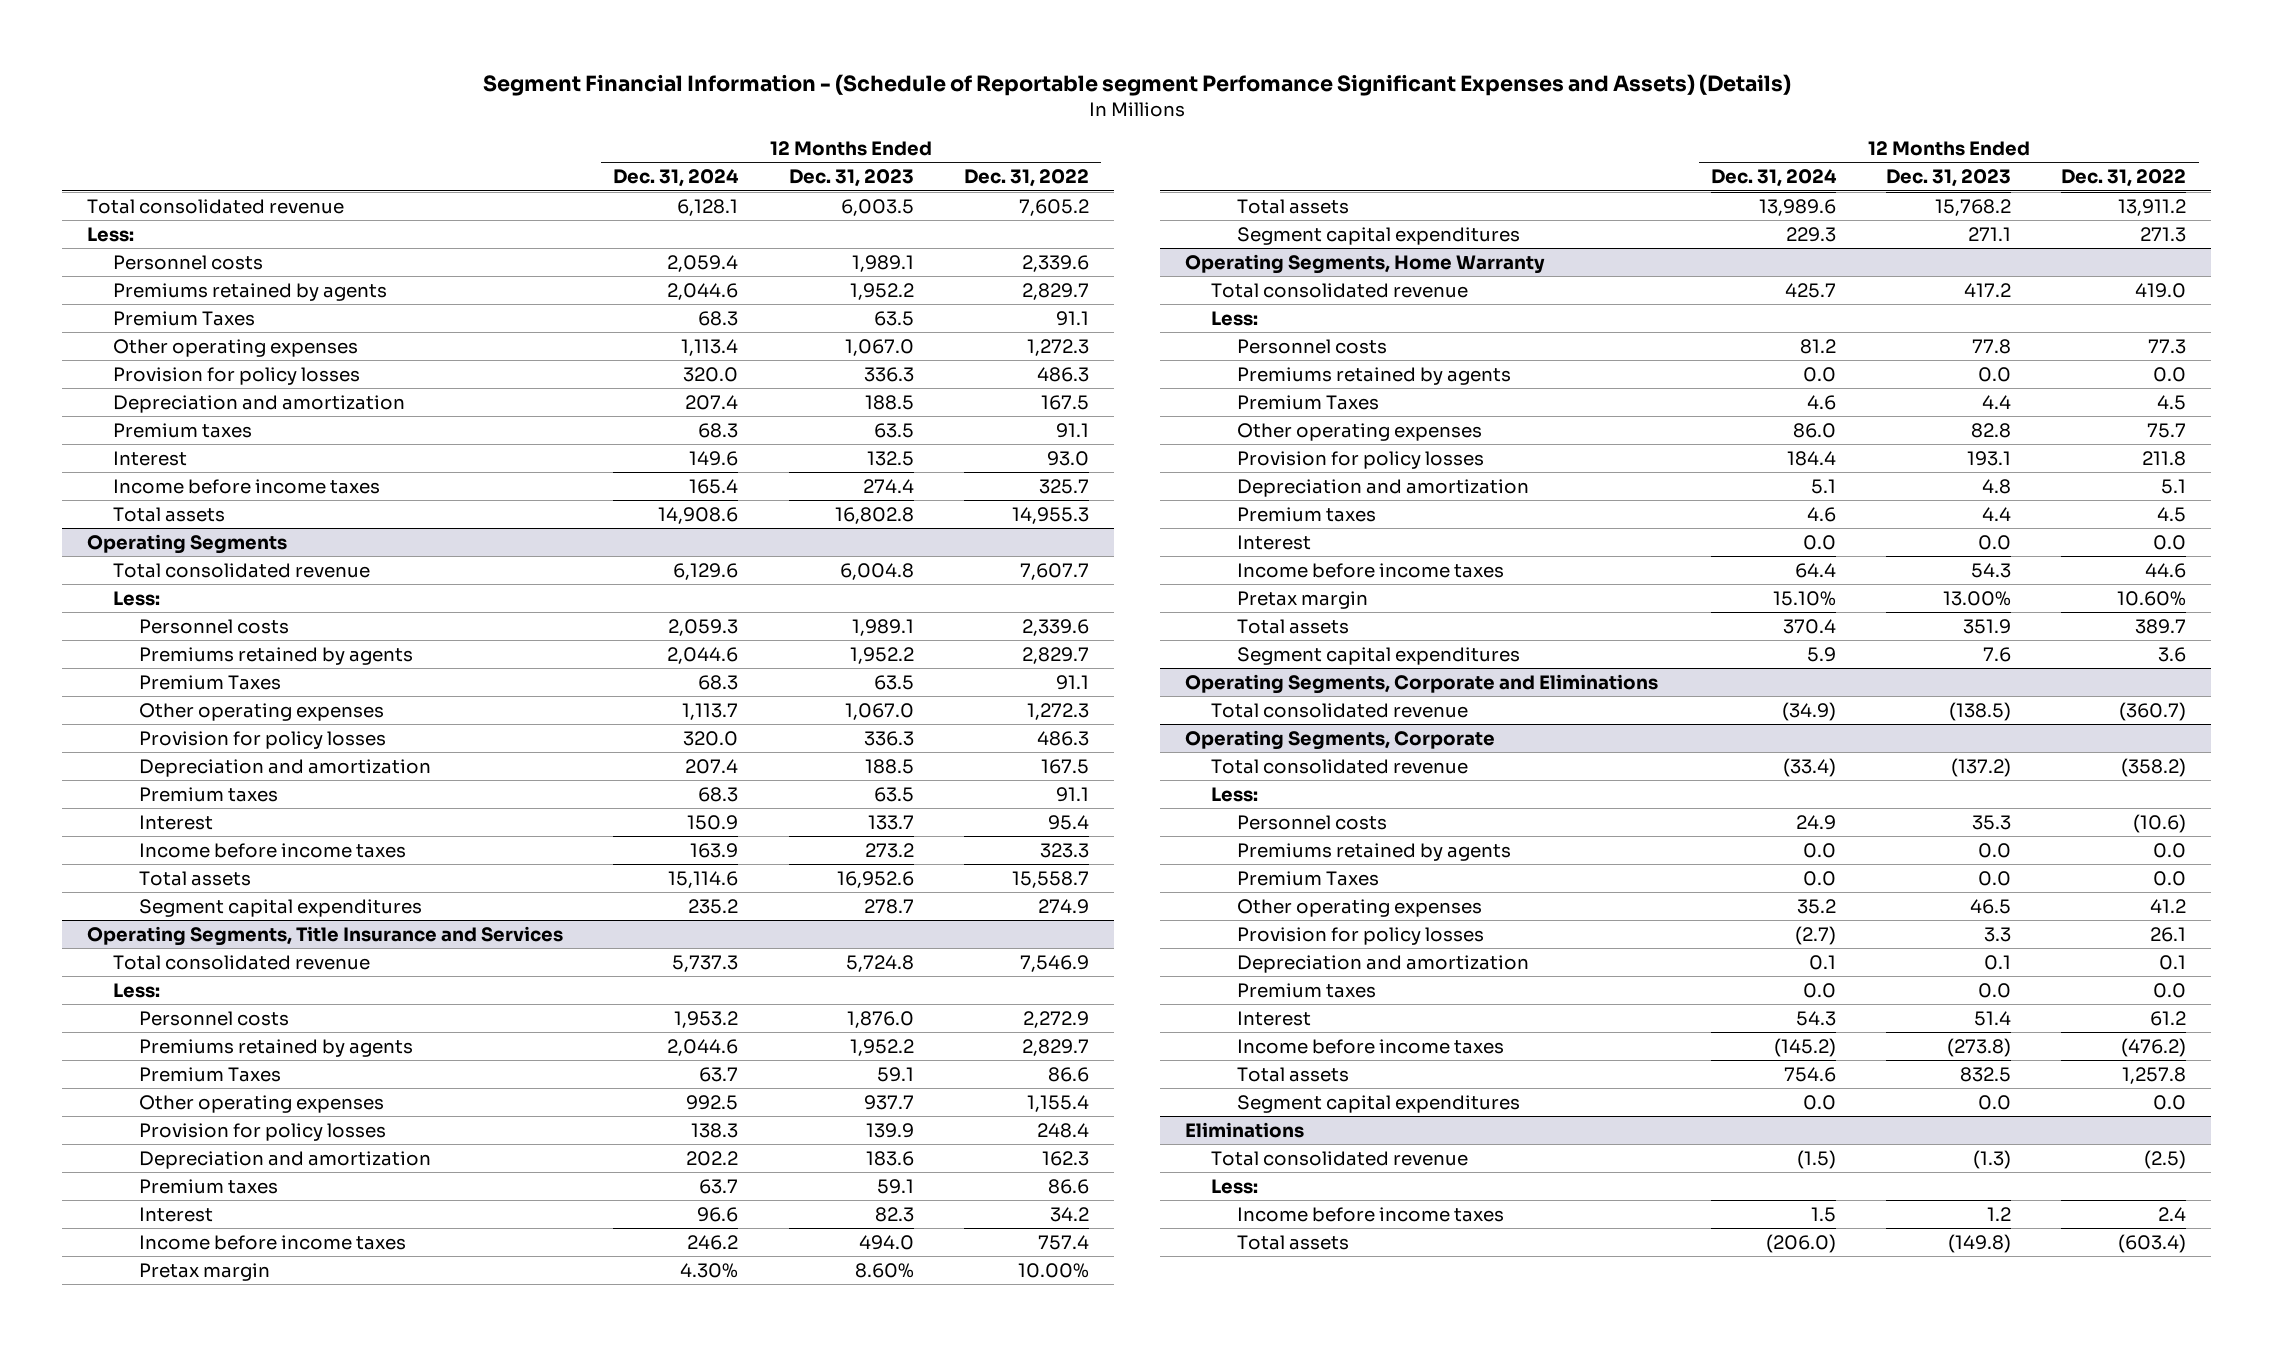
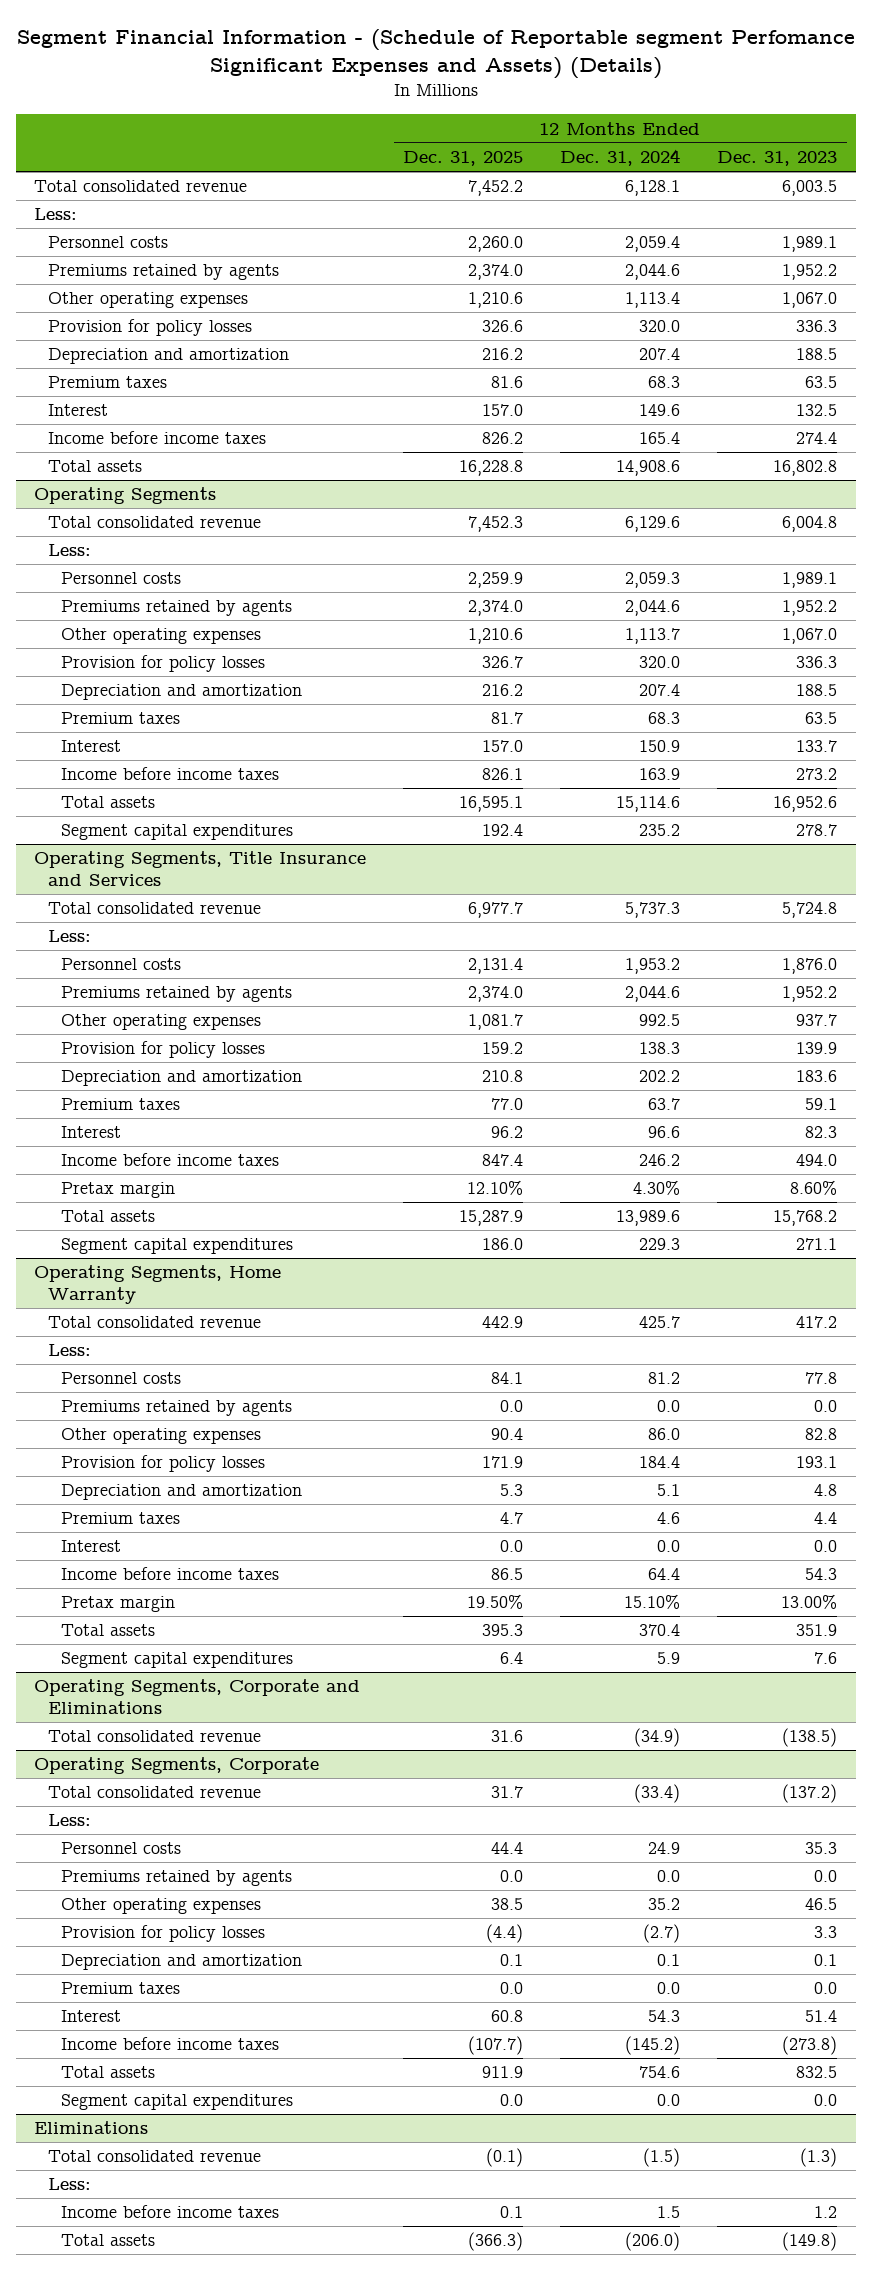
[963,169,1089,188] Dec. 31, 2022 -> none
none -> [403,151,524,167] Dec. 31, 2025
[113,310,256,326] Premium Taxes -> none
[139,674,282,690] Premium Taxes -> none
[139,1066,282,1082] Premium Taxes -> none
[1236,394,1379,410] Premium Taxes -> none
[1236,870,1379,886] Premium Taxes -> none

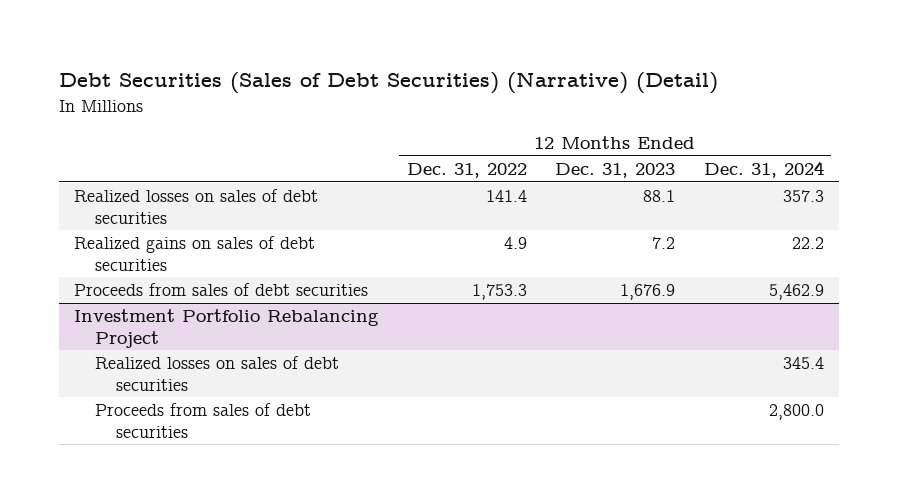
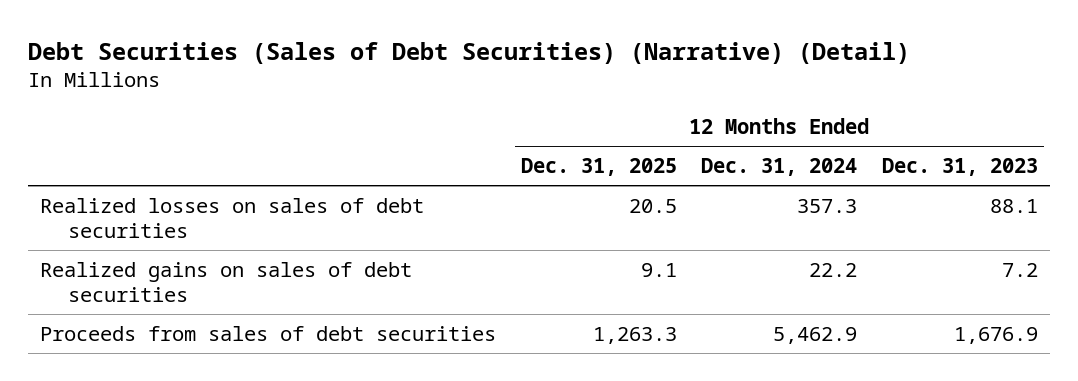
[406,163,527,179] Dec. 31, 2022 -> none
none -> [520,158,677,177] Dec. 31, 2025
[73,309,379,348] Investment Portfolio Rebalancing Project -> none
[95,356,340,391] Realized losses on sales of debt securities -> none
[95,403,312,438] Proceeds from sales of debt securities -> none

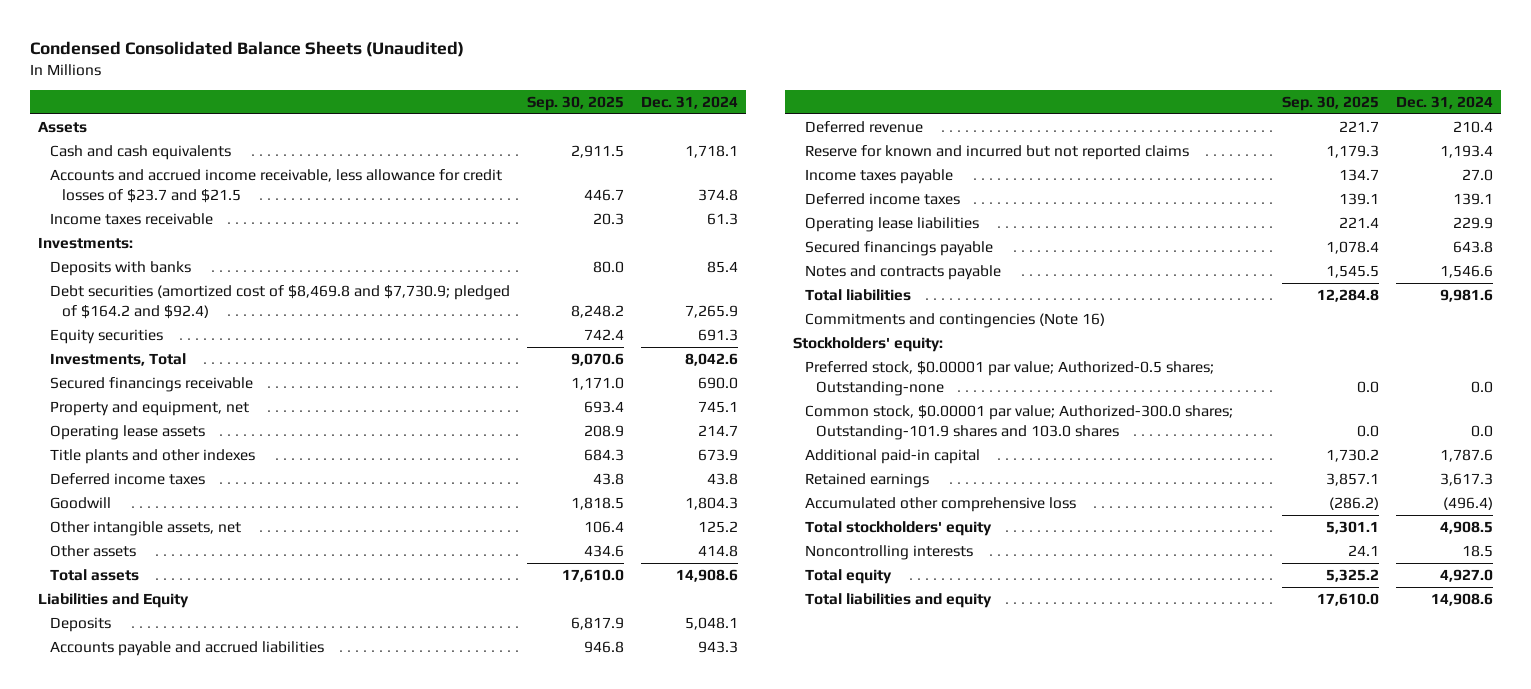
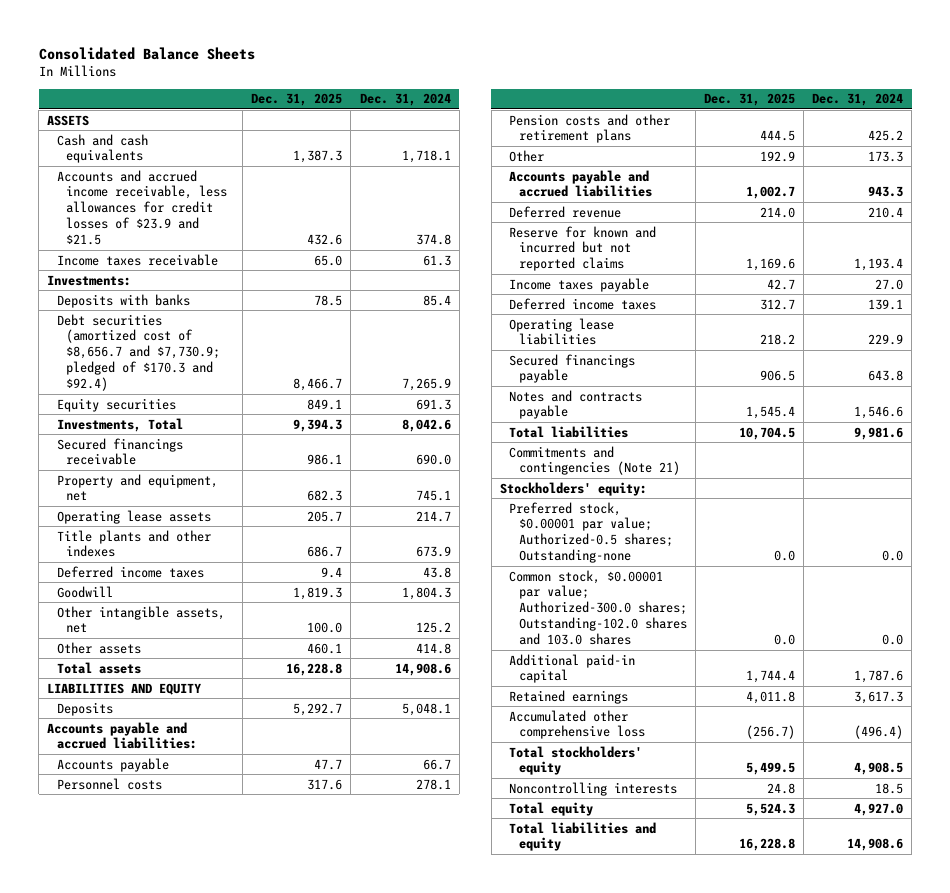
[30,40,465,57] Condensed Consolidated Balance Sheets (Unaudited) -> [38,46,255,60] Consolidated Balance Sheets
[526,96,624,112] Sep. 30, 2025 -> none
none -> [251,93,343,107] Dec. 31, 2025
[38,120,88,133] Assets -> [47,114,90,126] ASSETS
[50,168,503,203] Accounts and accrued income receivable, less allowance for credit losses of $23.7 and $21.5 -> [56,169,228,246] Accounts and accrued income receivable, less allowances for credit losses of $23.9 and $21.5
[50,284,511,319] Debt securities (amortized cost of $8,469.8 and $7,730.9; pledged of $164.2 and $92.4) -> [56,313,221,392] Debt securities (amortized cost of $8,656.7 and $7,730.9; pledged of $170.3 and $92.4)
[38,592,190,608] Liabilities and Equity -> [47,682,202,695] LIABILITIES AND EQUITY
none -> [47,721,197,750] Accounts payable and accrued liabilities:
none -> [56,757,169,772] Accounts payable
none -> [56,777,162,790] Personnel costs
none -> [509,113,671,144] Pension costs and other retirement plans
none -> [509,149,545,162] Other
[804,312,1105,328] Commitments and contingencies (Note 16) -> [509,445,680,476] Commitments and contingencies (Note 21)
[804,404,1233,440] Common stock, $0.00001 par value; Authorized-300.0 shares; Outstanding-101.9 shares and 103.0 shares -> [509,569,687,646] Common stock, $0.00001 par value; Authorized-300.0 shares; Outstanding-102.0 shares and 103.0 shares

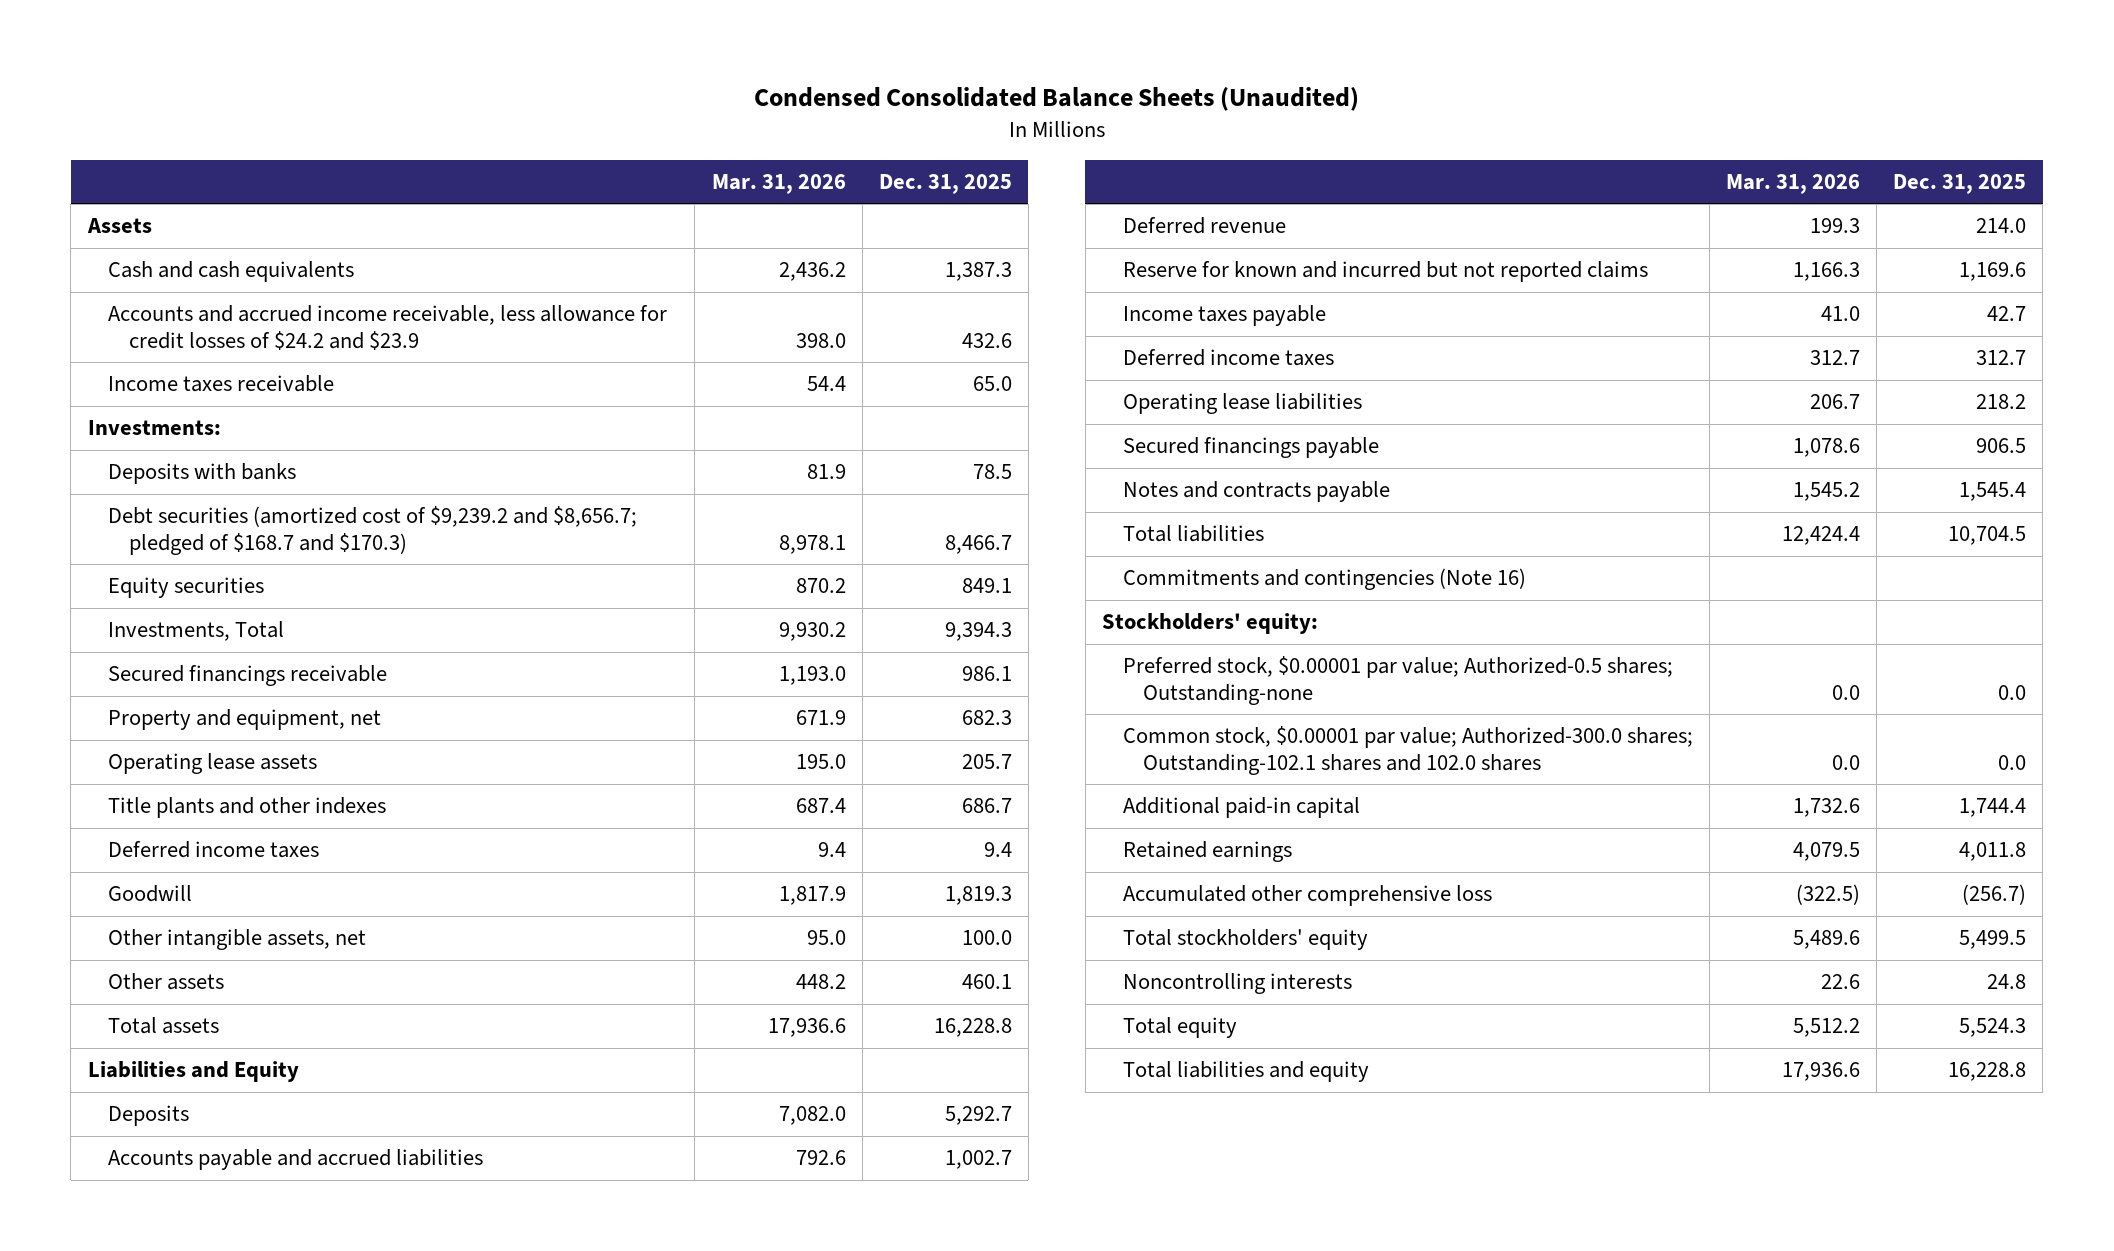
[38,46,255,60] Consolidated Balance Sheets -> [753,87,1359,112] Condensed Consolidated Balance Sheets (Unaudited)
[359,93,451,107] Dec. 31, 2024 -> none
none -> [711,174,846,195] Mar. 31, 2026
[47,114,90,126] ASSETS -> [86,218,152,234] Assets
[56,169,228,246] Accounts and accrued income receivable, less allowances for credit losses of $23.9 and $21.5 -> [108,305,668,350] Accounts and accrued income receivable, less allowance for credit losses of $24.2 and $23.9
[56,313,221,392] Debt securities (amortized cost of $8,656.7 and $7,730.9; pledged of $170.3 and $92.4) -> [108,506,638,555] Debt securities (amortized cost of $9,239.2 and $8,656.7; pledged of $168.7 and $170.3)
[47,682,202,695] LIABILITIES AND EQUITY -> [87,1061,299,1083] Liabilities and Equity
[47,721,197,750] Accounts payable and accrued liabilities: -> none
[56,757,169,772] Accounts payable -> none
[56,777,162,790] Personnel costs -> none
[509,113,671,144] Pension costs and other retirement plans -> none
[509,149,545,162] Other -> none
[509,445,680,476] Commitments and contingencies (Note 21) -> [1122,568,1526,591] Commitments and contingencies (Note 16)
[509,569,687,646] Common stock, $0.00001 par value; Authorized-300.0 shares; Outstanding-102.0 shares and 103.0 shares -> [1122,726,1693,775] Common stock, $0.00001 par value; Authorized-300.0 shares; Outstanding-102.1 shares and 102.0 shares

